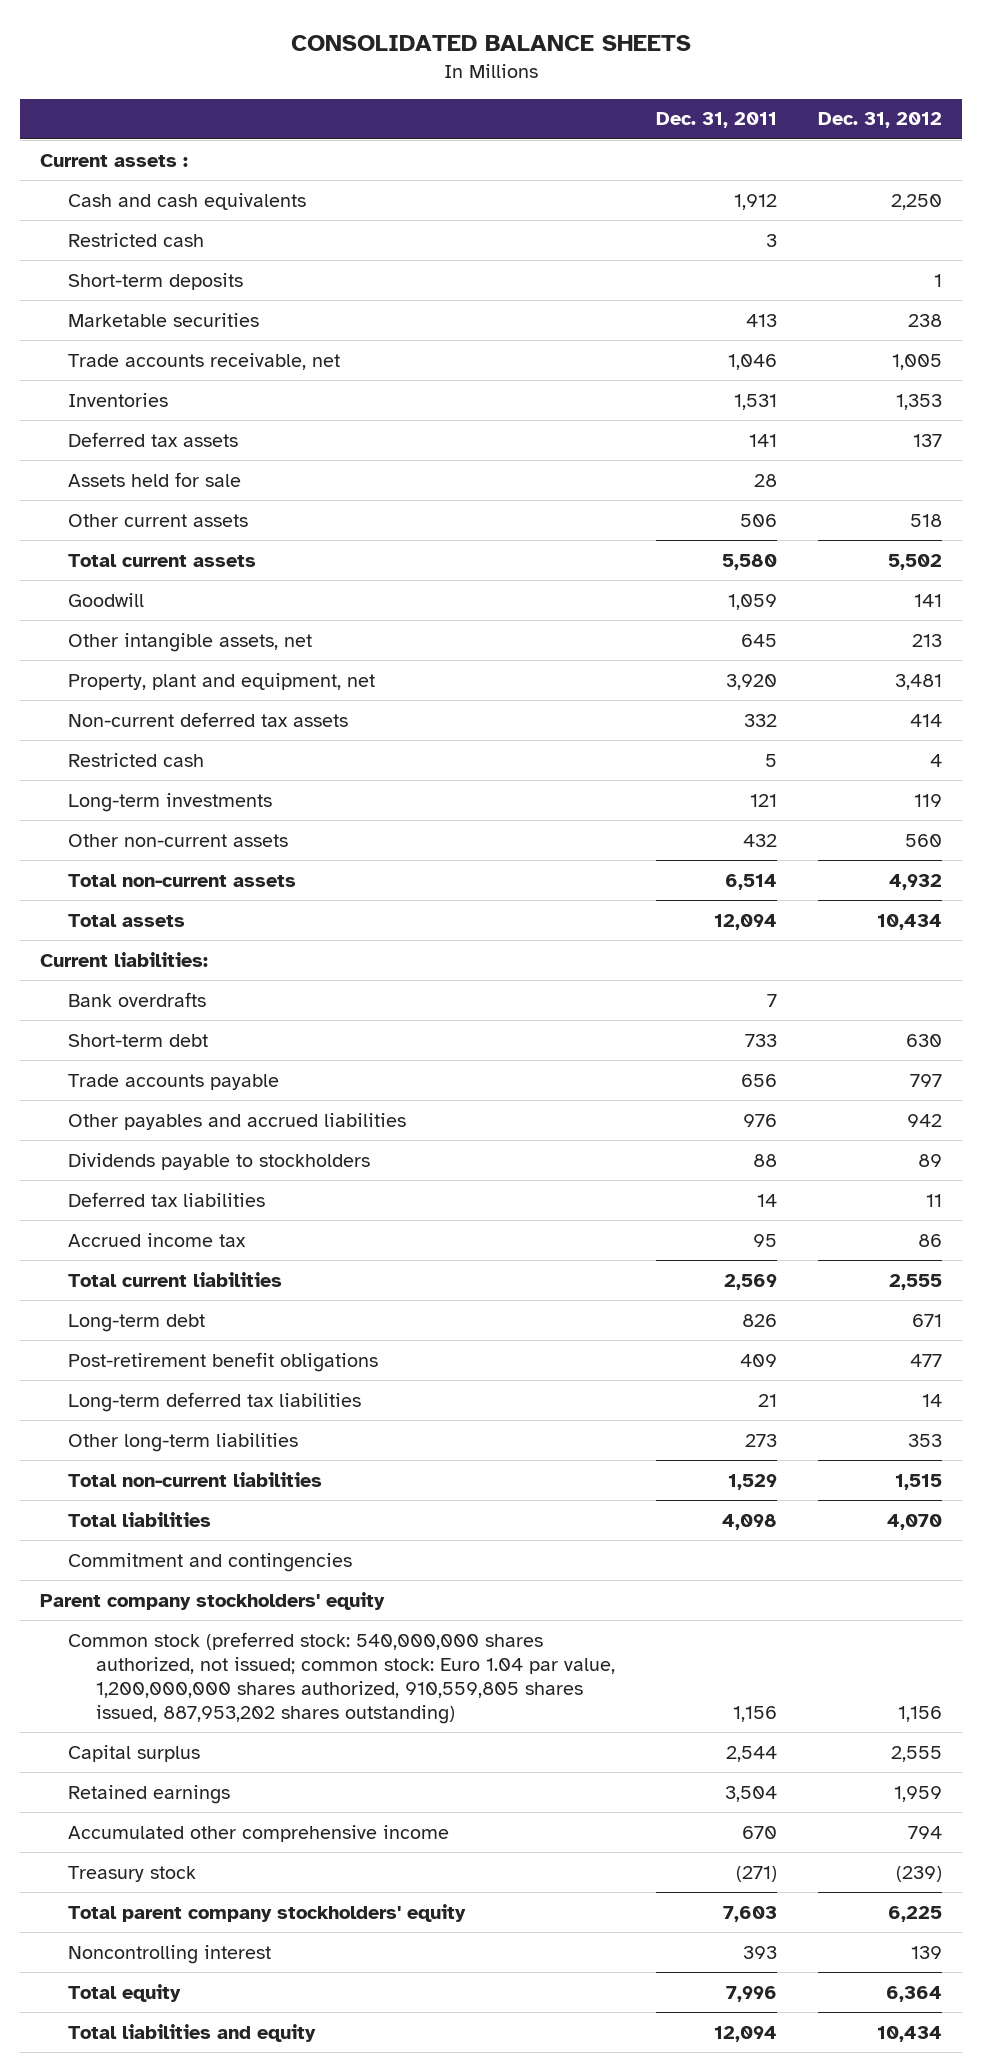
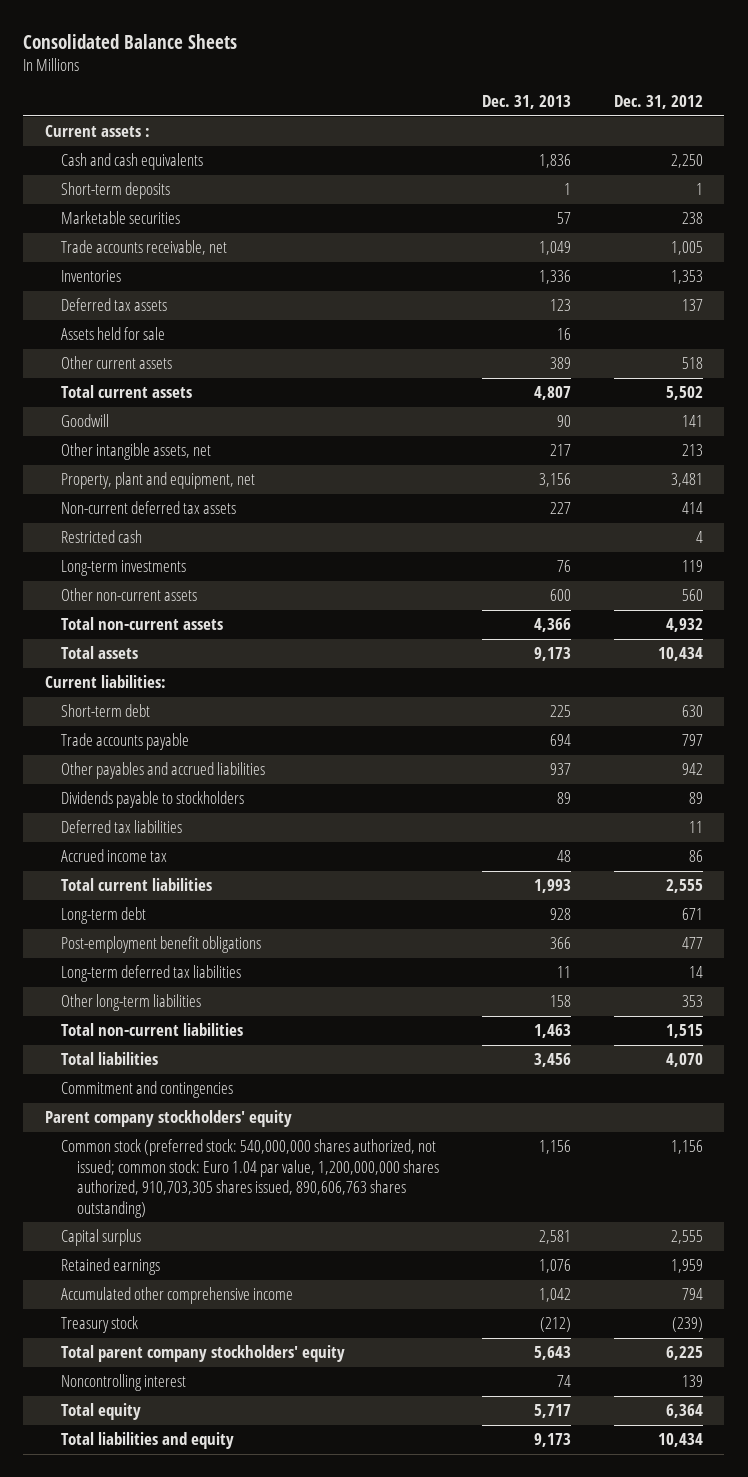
[290,34,691,51] CONSOLIDATED BALANCE SHEETS -> [23,33,238,49] Consolidated Balance Sheets
[656,112,778,129] Dec. 31, 2011 -> none
none -> [482,94,572,109] Dec. 31, 2013
[68,232,205,247] Restricted cash -> none
[68,991,207,1007] Bank overdrafts -> none
[68,1351,379,1372] Post-retirement benefit obligations -> [61,936,262,954] Post-employment benefit obligations
[68,1631,616,1724] Common stock (preferred stock: 540,000,000 shares authorized, not issued; common stock: Euro 1.04 par value, 1,200,000,000 shares authorized, 910,559,805 shares issued, 887,953,202 shares outstanding) -> [61,1139,440,1218] Common stock (preferred stock: 540,000,000 shares authorized, not issued; common stock: Euro 1.04 par value, 1,200,000,000 shares authorized, 910,703,305 shares issued, 890,606,763 shares outstanding)

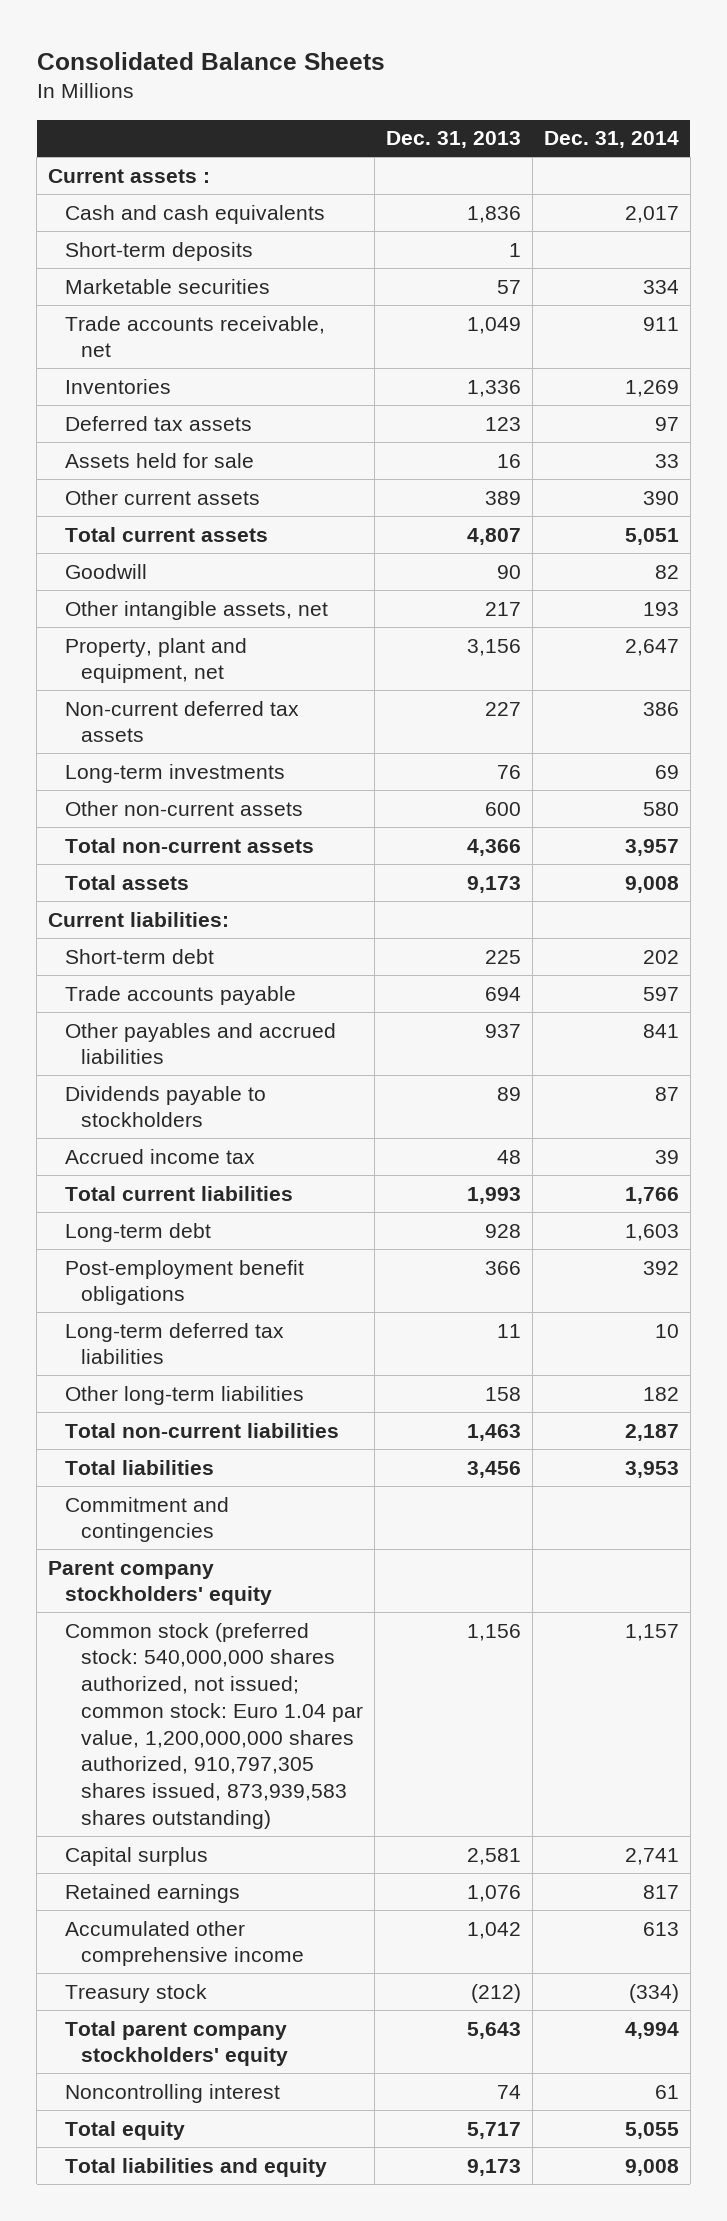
[613,94,703,109] Dec. 31, 2012 -> none
none -> [543,131,679,149] Dec. 31, 2014
[61,530,143,544] Restricted cash -> none
[61,820,183,834] Deferred tax liabilities -> none
[61,1139,440,1218] Common stock (preferred stock: 540,000,000 shares authorized, not issued; common stock: Euro 1.04 par value, 1,200,000,000 shares authorized, 910,703,305 shares issued, 890,606,763 shares outstanding) -> [64,1622,364,1829] Common stock (preferred stock: 540,000,000 shares authorized, not issued; common stock: Euro 1.04 par value, 1,200,000,000 shares authorized, 910,797,305 shares issued, 873,939,583 shares outstanding)

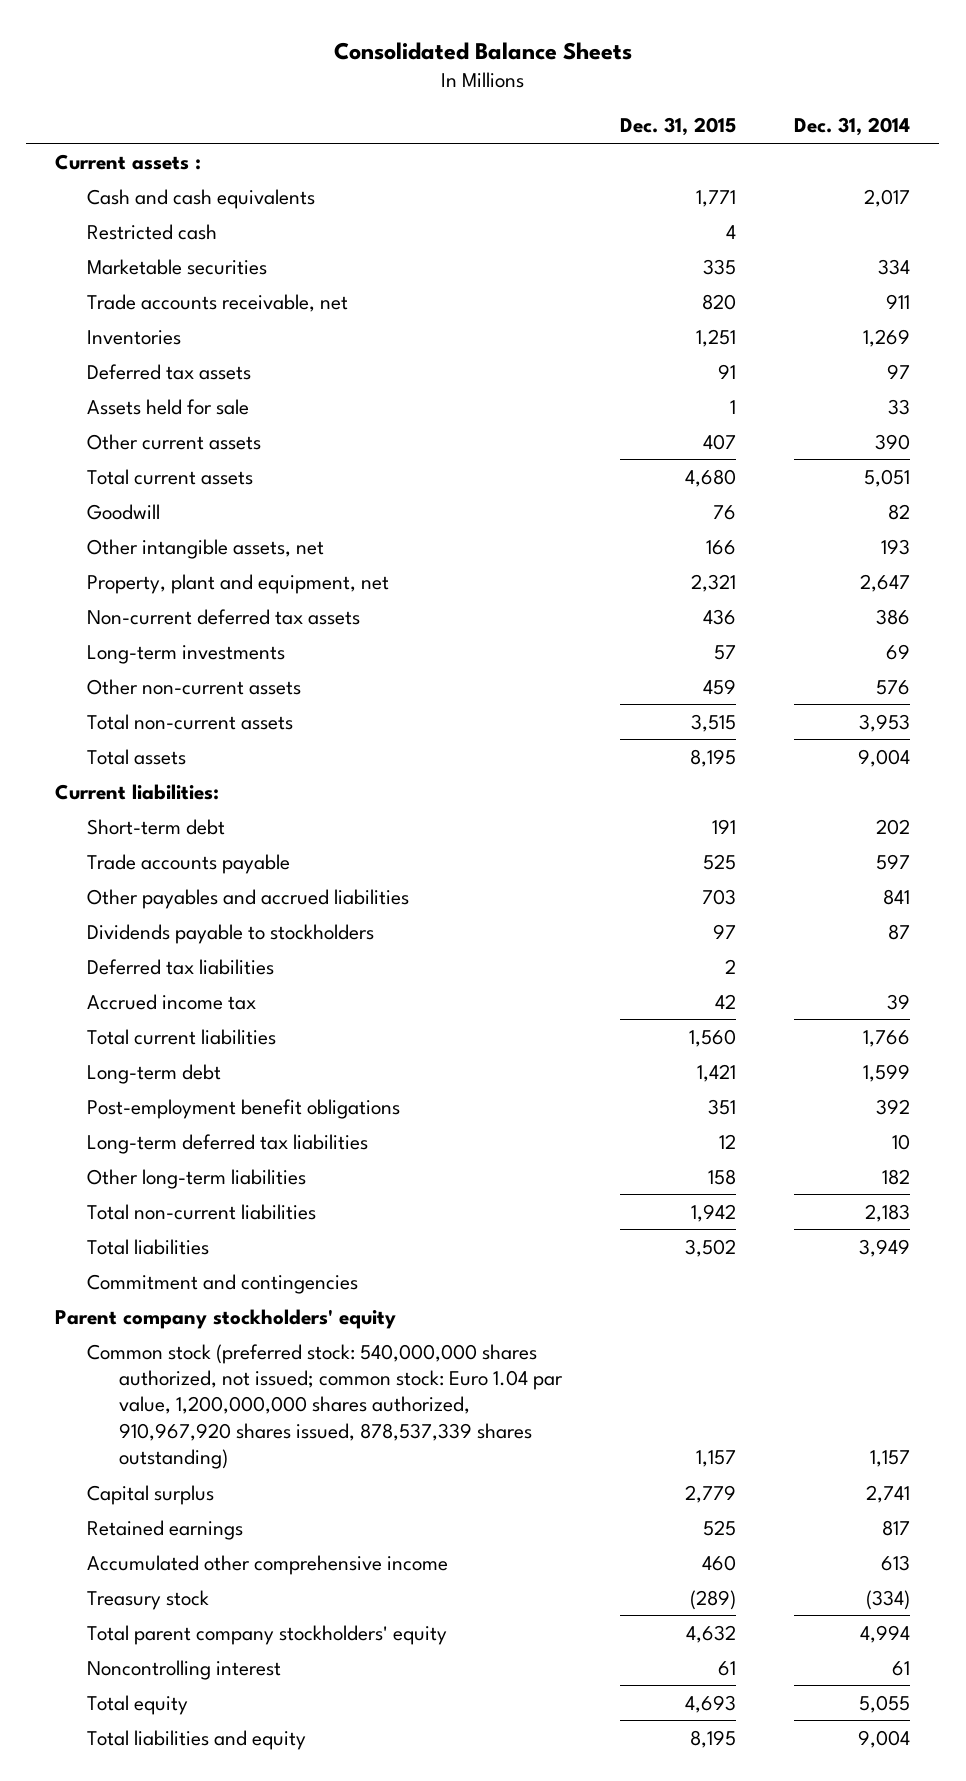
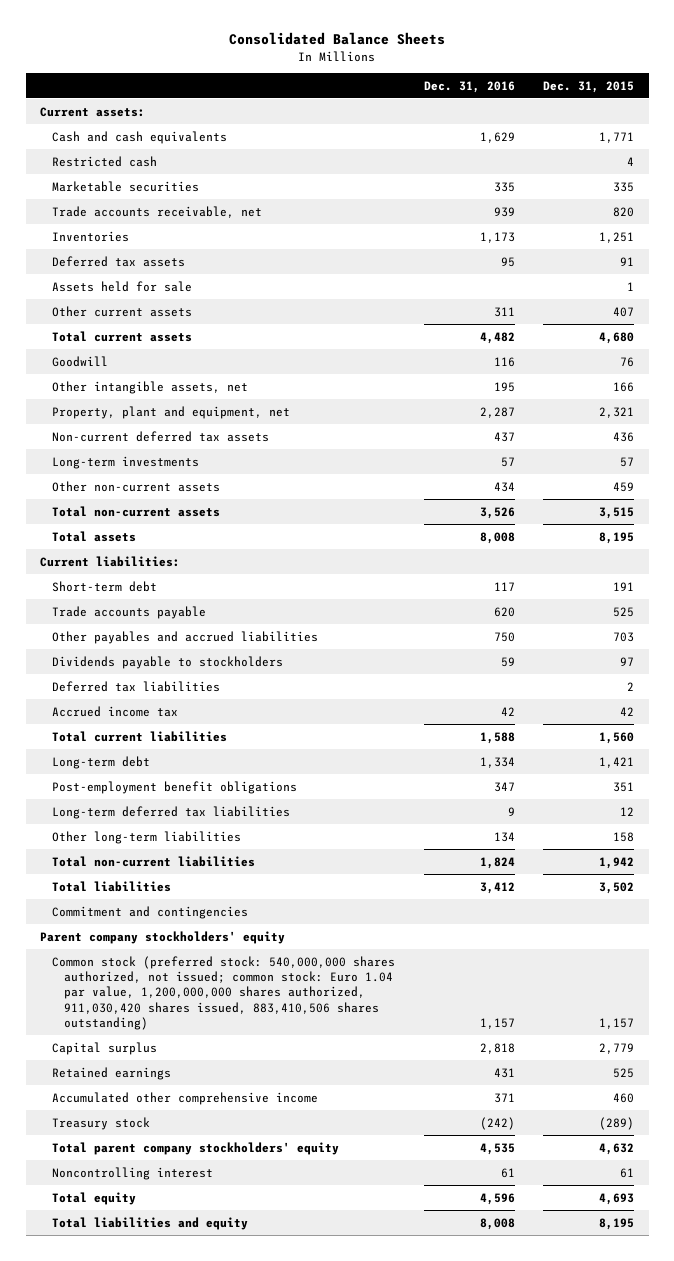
[794,117,911,137] Dec. 31, 2014 -> none
none -> [423,80,515,93] Dec. 31, 2016
[55,153,202,170] Current assets : -> [39,106,145,117] Current assets:
[86,1343,563,1470] Common stock (preferred stock: 540,000,000 shares authorized, not issued; common stock: Euro 1.04 par value, 1,200,000,000 shares authorized, 910,967,920 shares issued, 878,537,339 shares outstanding) -> [51,955,395,1030] Common stock (preferred stock: 540,000,000 shares authorized, not issued; common stock: Euro 1.04 par value, 1,200,000,000 shares authorized, 911,030,420 shares issued, 883,410,506 shares outstanding)

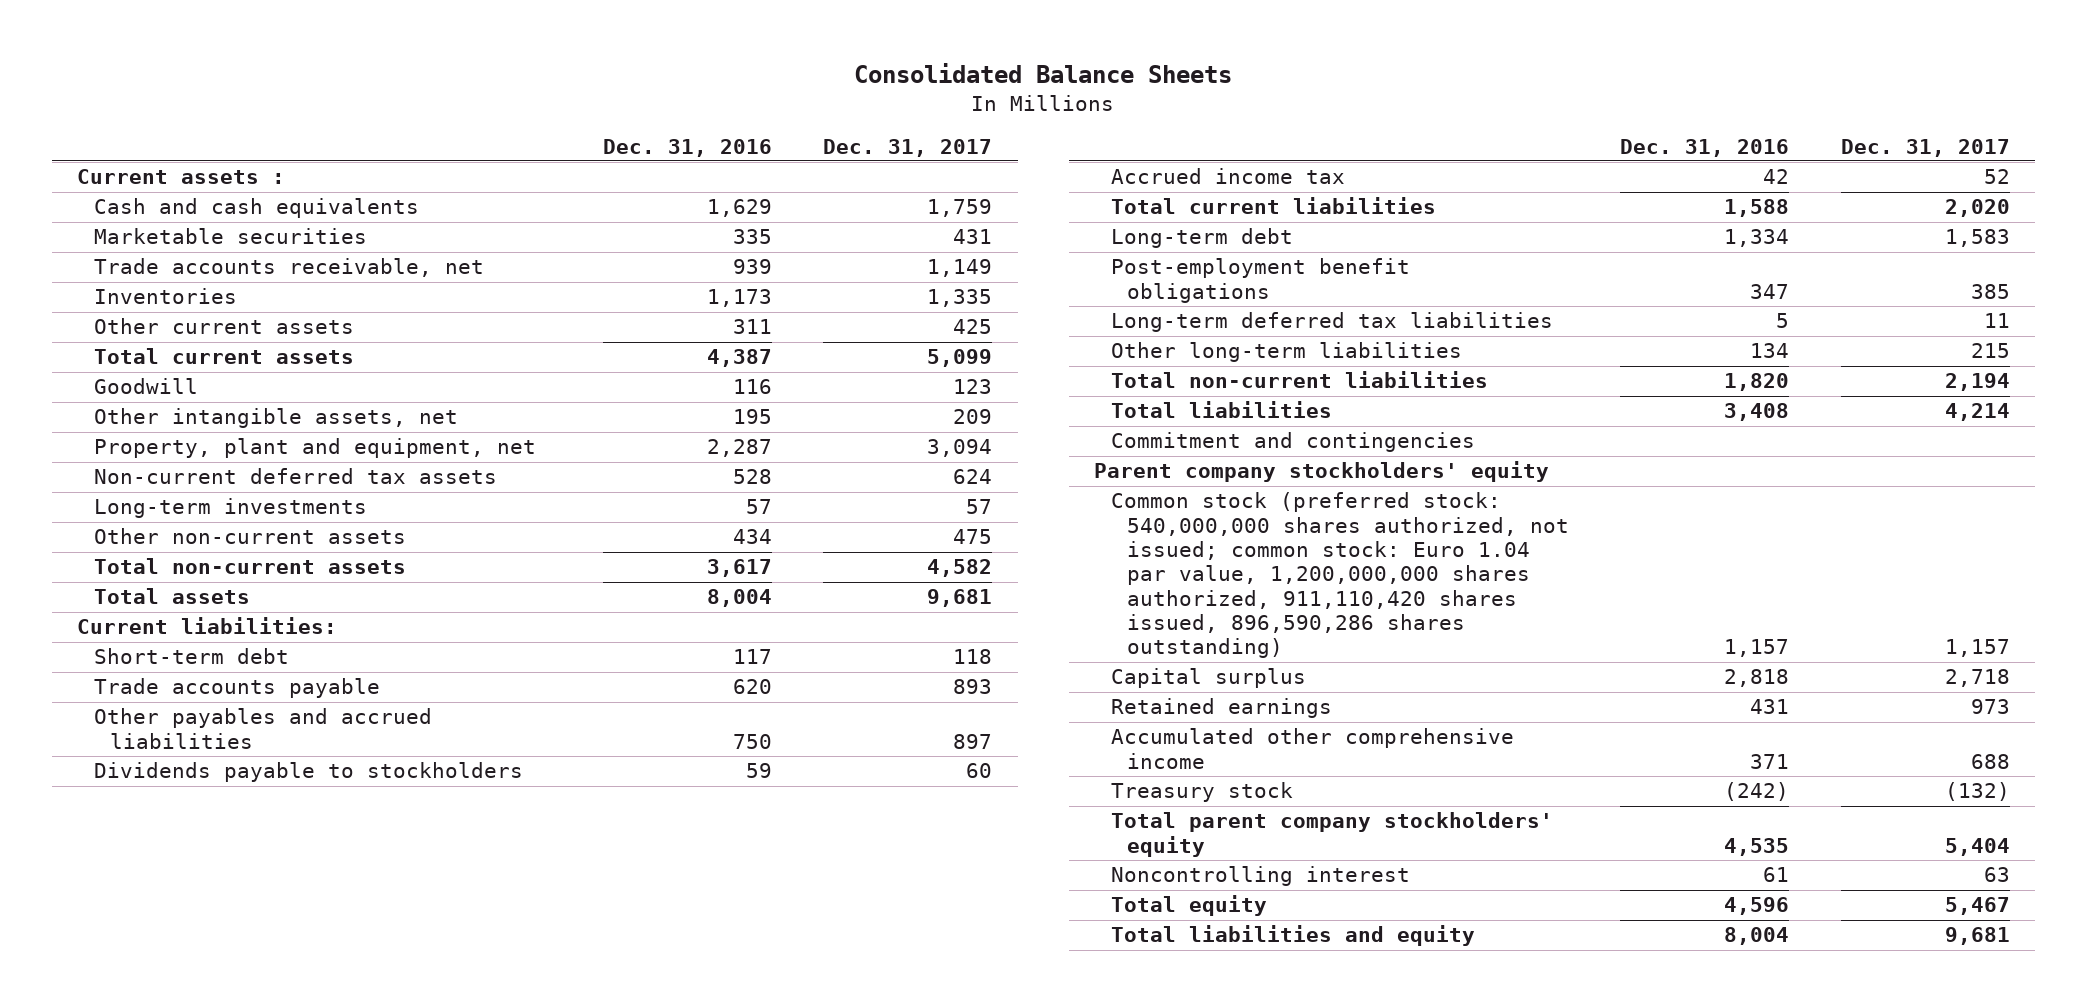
[543,80,635,93] Dec. 31, 2015 -> none
none -> [823,138,993,157] Dec. 31, 2017
[39,106,145,117] Current assets: -> [77,169,286,185] Current assets :
[51,155,157,167] Restricted cash -> none
[51,255,185,267] Deferred tax assets -> none
[51,280,192,292] Assets held for sale -> none
[479,331,515,344] 4,482 -> [707,349,773,368] 4,387
[493,431,515,442] 437 -> [733,469,773,485] 528
[479,506,515,519] 3,526 -> [707,559,773,578] 3,617
[479,531,515,544] 8,008 -> [707,589,773,608] 8,004
[51,680,220,692] Deferred tax liabilities -> none
[507,806,515,816] 9 -> [1776,313,1790,329] 5
[479,856,515,869] 1,824 -> [1724,373,1790,392] 1,820
[479,881,515,894] 3,412 -> [1724,403,1790,422] 3,408
[51,955,395,1030] Common stock (preferred stock: 540,000,000 shares authorized, not issued; common stock: Euro 1.04 par value, 1,200,000,000 shares authorized, 911,030,420 shares issued, 883,410,506 shares outstanding) -> [1110,492,1570,659] Common stock (preferred stock: 540,000,000 shares authorized, not issued; common stock: Euro 1.04 par value, 1,200,000,000 shares authorized, 911,110,420 shares issued, 896,590,286 shares outstanding)
[479,1217,515,1230] 8,008 -> [1724,927,1790,946] 8,004

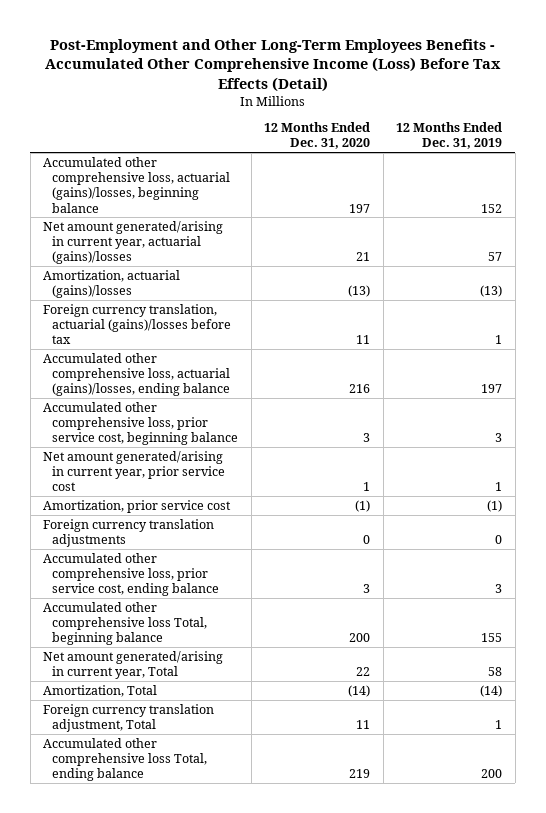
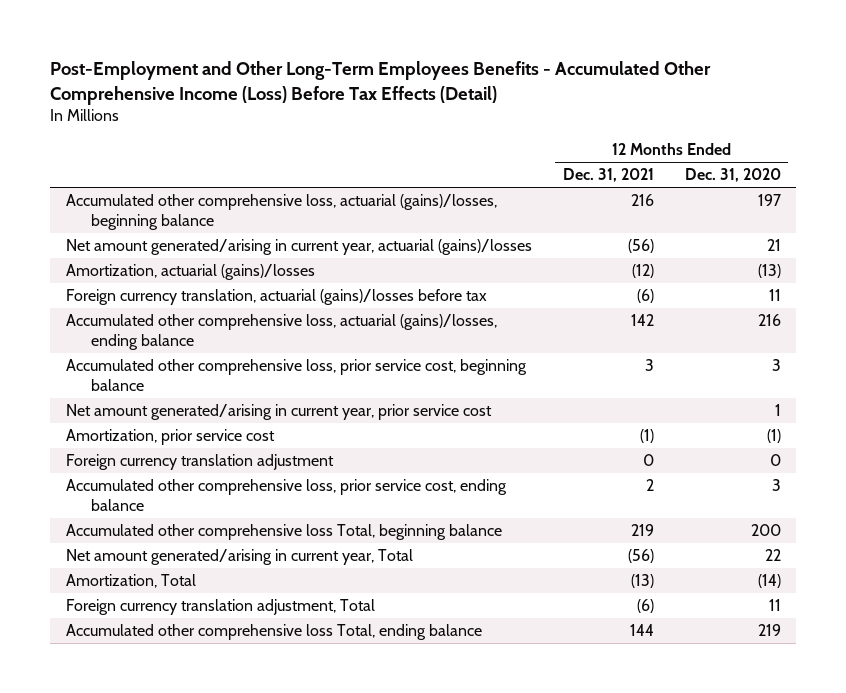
[396,122,503,150] 12 Months Ended Dec. 31, 2019 -> none
none -> [562,168,654,183] Dec. 31, 2021
[43,518,215,548] Foreign currency translation adjustments -> [65,454,334,471] Foreign currency translation adjustment

